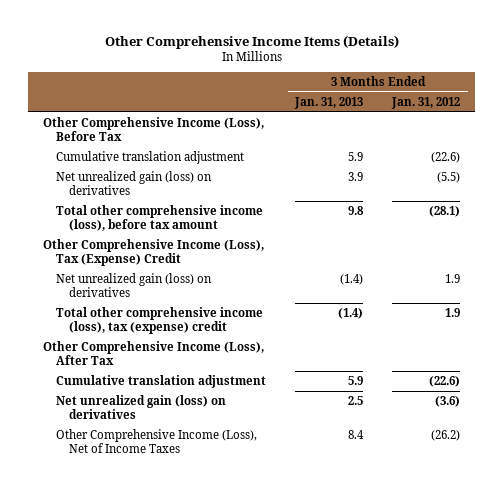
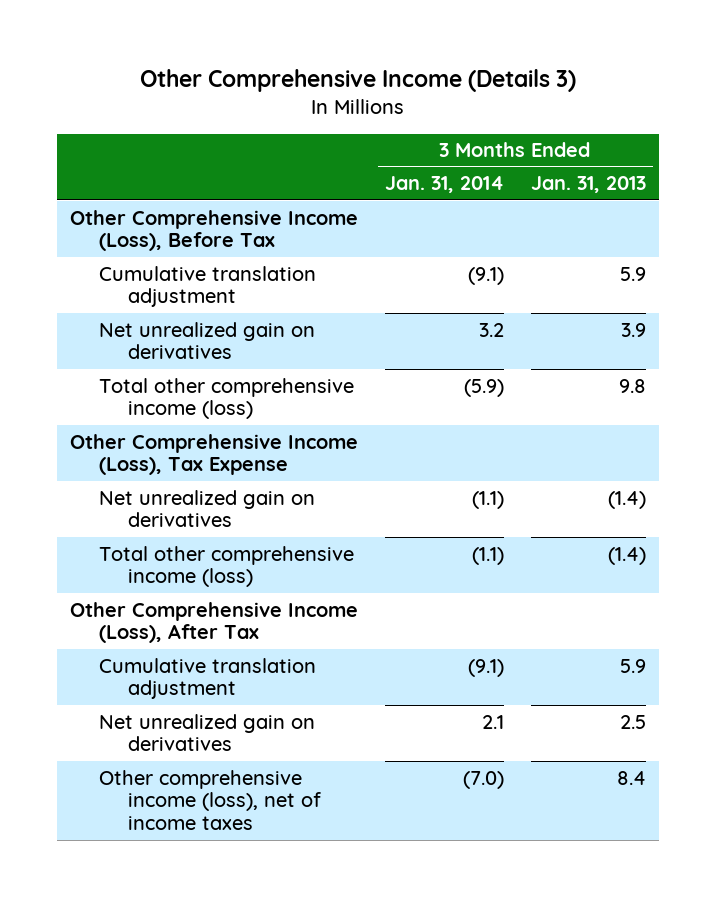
[104,34,399,49] Other Comprehensive Income Items (Details) -> [139,69,576,93] Other Comprehensive Income (Details 3)
[391,96,461,109] Jan. 31, 2012 -> none
none -> [384,176,504,194] Jan. 31, 2014
[55,170,212,195] Net unrealized gain (loss) on derivatives -> [99,321,316,360] Net unrealized gain on derivatives
[55,204,263,231] Total other comprehensive income (loss), before tax amount -> [99,377,355,420] Total other comprehensive income (loss)
[42,238,264,266] Other Comprehensive Income (Loss), Tax (Expense) Credit -> [70,433,359,476] Other Comprehensive Income (Loss), Tax Expense
[55,272,212,297] Net unrealized gain (loss) on derivatives -> [99,489,316,528] Net unrealized gain on derivatives
[55,306,263,334] Total other comprehensive income (loss), tax (expense) credit -> [99,545,355,588] Total other comprehensive income (loss)
[55,394,226,419] Net unrealized gain (loss) on derivatives -> [99,713,316,752] Net unrealized gain on derivatives
[55,428,257,453] Other Comprehensive Income (Loss), Net of Income Taxes -> [99,769,322,831] Other comprehensive income (loss), net of income taxes

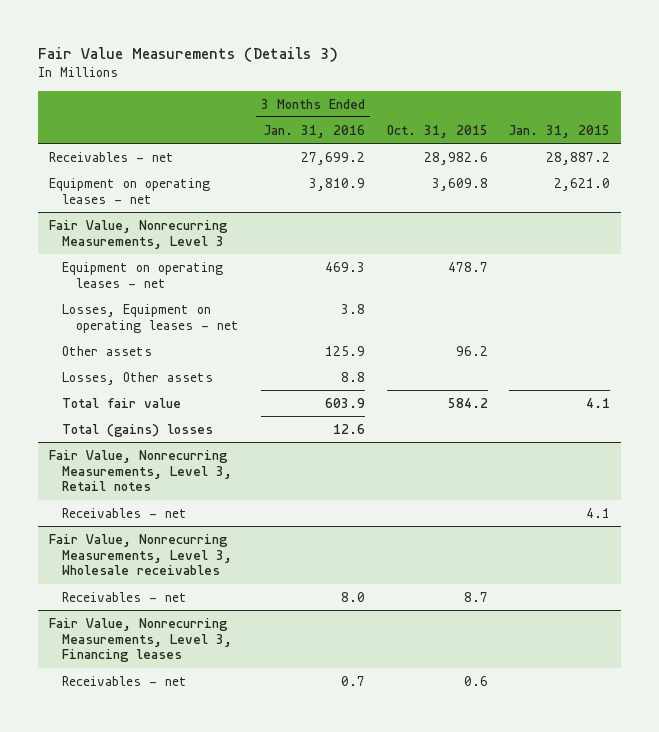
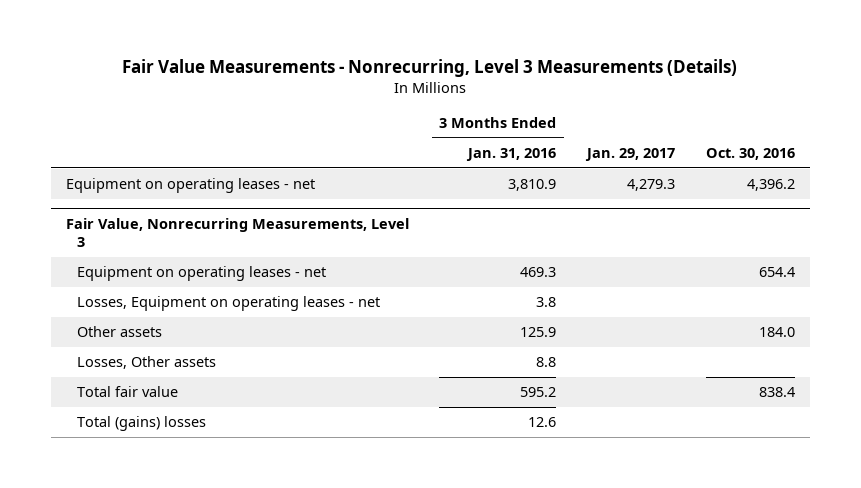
[37,46,338,62] Fair Value Measurements (Details 3) -> [122,59,738,78] Fair Value Measurements - Nonrecurring, Level 3 Measurements (Details)
[386,124,488,138] Oct. 31, 2015 -> none
[509,124,611,138] Jan. 31, 2015 -> none
none -> [585,147,676,161] Jan. 29, 2017
none -> [705,147,795,160] Oct. 30, 2016
[48,151,174,162] Receivables - net -> none
[324,397,365,408] 603.9 -> [520,387,557,398] 595.2
[48,449,233,492] Fair Value, Nonrecurring Measurements, Level 3, Retail notes -> none
[62,507,188,518] Receivables - net -> none
[48,533,233,576] Fair Value, Nonrecurring Measurements, Level 3, Wholesale receivables -> none
[62,591,188,602] Receivables - net -> none
[48,617,233,663] Fair Value, Nonrecurring Measurements, Level 3, Financing leases -> none
[62,675,188,686] Receivables - net -> none

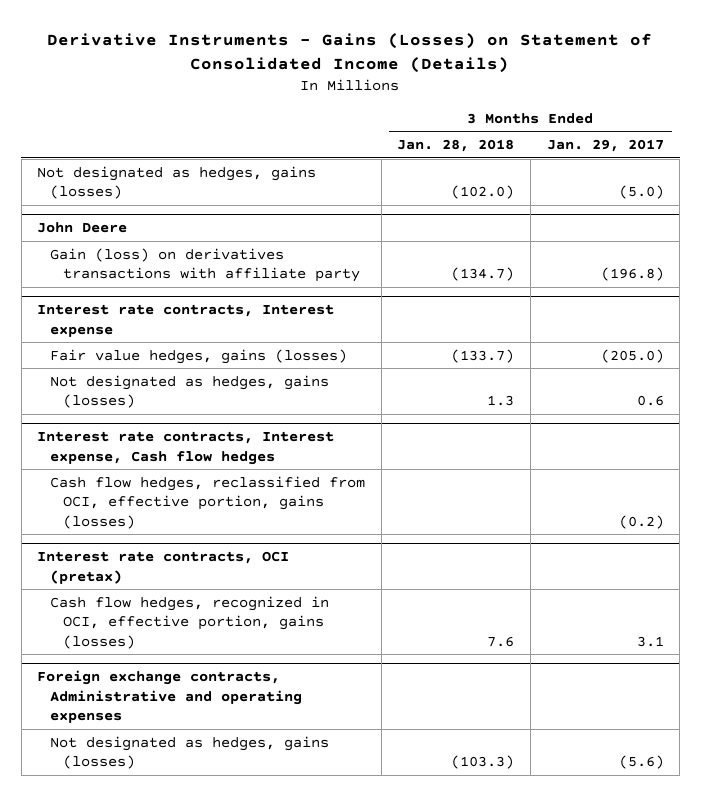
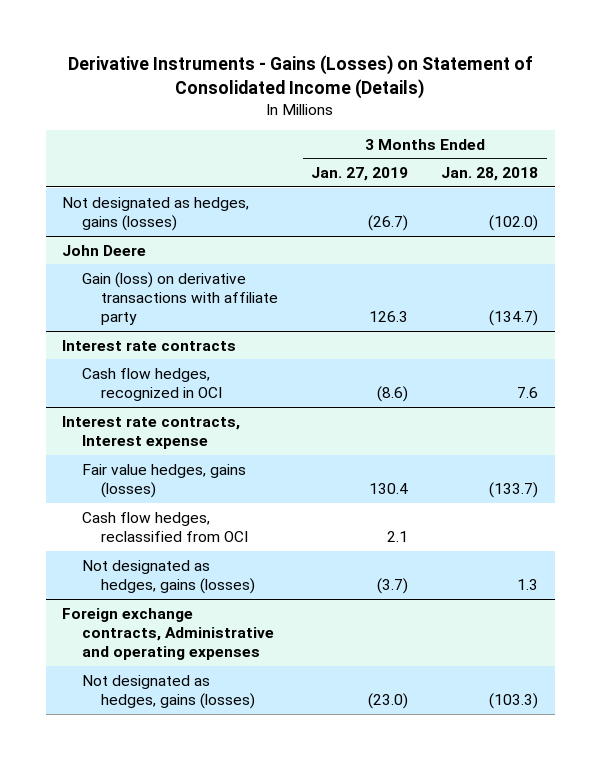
[546,138,664,152] Jan. 29, 2017 -> none
none -> [311,166,409,181] Jan. 27, 2019
[50,247,361,283] Gain (loss) on derivatives transactions with affiliate party -> [81,271,279,326] Gain (loss) on derivative transactions with affiliate party
none -> [62,339,237,351] Interest rate contracts
none -> [81,367,223,401] Cash flow hedges, recognized in OCI
none -> [81,511,249,542] Cash flow hedges, reclassified from OCI
[37,431,335,465] Interest rate contracts, Interest expense, Cash flow hedges -> none
[50,475,366,529] Cash flow hedges, reclassified from OCI, effective portion, gains (losses) -> none
[37,551,290,584] Interest rate contracts, OCI (pretax) -> none
[50,595,330,649] Cash flow hedges, recognized in OCI, effective portion, gains (losses) -> none

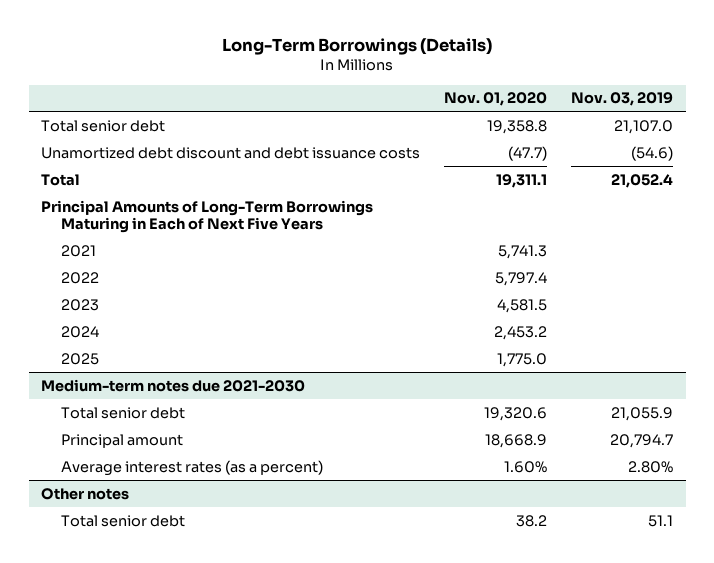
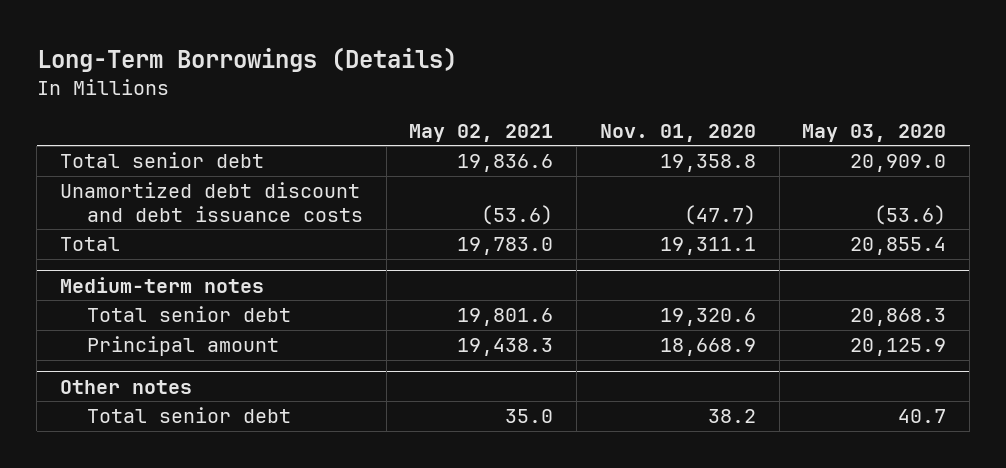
[571,92,674,107] Nov. 03, 2019 -> none
none -> [409,123,554,142] May 02, 2021
none -> [802,123,947,142] May 03, 2020
[40,199,373,233] Principal Amounts of Long-Term Borrowings Maturing in Each of Next Five Years -> none
[60,244,96,257] 2021 -> none
[60,271,99,284] 2022 -> none
[60,298,99,311] 2023 -> none
[60,325,99,338] 2024 -> none
[60,352,99,365] 2025 -> none
[40,378,305,392] Medium-term notes due 2021-2030 -> [59,276,264,293] Medium-term notes
[60,459,323,476] Average interest rates (as a percent) -> none

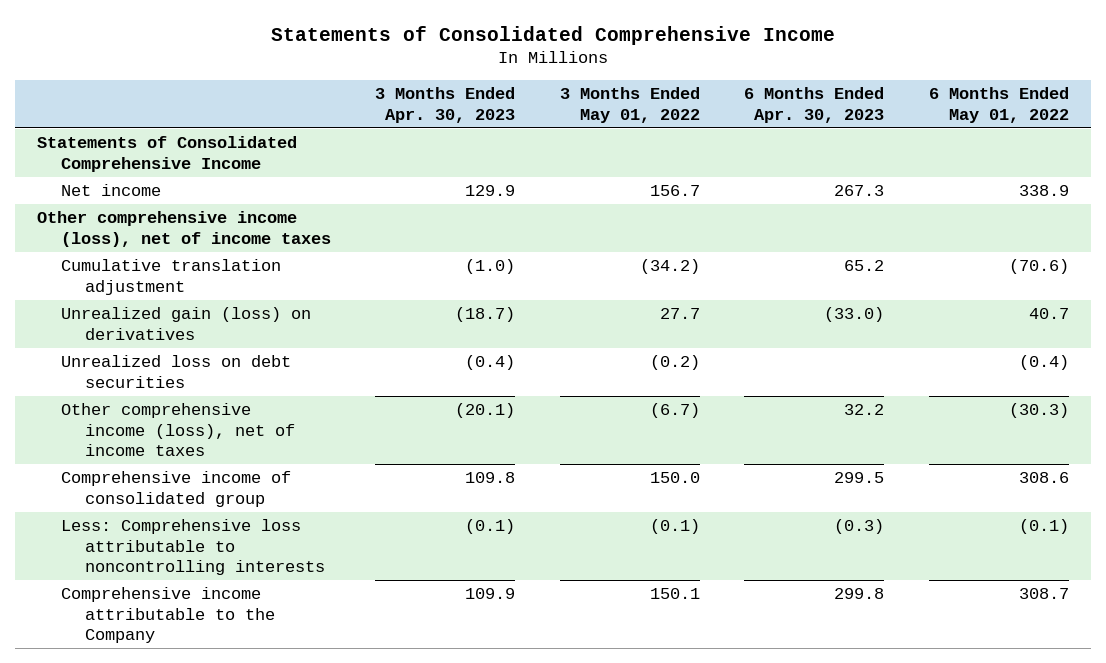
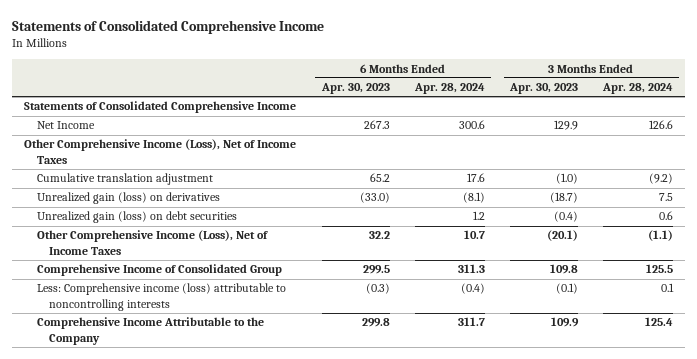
[559,87,700,123] 3 Months Ended May 01, 2022 -> none
[928,87,1069,123] 6 Months Ended May 01, 2022 -> none
none -> [413,83,485,95] Apr. 28, 2024
none -> [601,83,673,95] Apr. 28, 2024
[60,184,161,197] Net income -> [36,121,95,130] Net Income
[36,211,331,247] Other comprehensive income (loss), net of income taxes -> [24,139,297,164] Other Comprehensive Income (Loss), Net of Income Taxes
[60,355,291,388] Unrealized loss on debt securities -> [36,211,237,224] Unrealized gain (loss) on debt securities
[60,403,295,457] Other comprehensive income (loss), net of income taxes -> [36,230,268,255] Other Comprehensive Income (Loss), Net of Income Taxes
[60,471,291,507] Comprehensive income of consolidated group -> [36,264,282,277] Comprehensive Income of Consolidated Group
[60,519,325,576] Less: Comprehensive loss attributable to noncontrolling interests -> [36,283,286,311] Less: Comprehensive income (loss) attributable to noncontrolling interests
[60,587,275,644] Comprehensive income attributable to the Company -> [36,317,264,345] Comprehensive Income Attributable to the Company

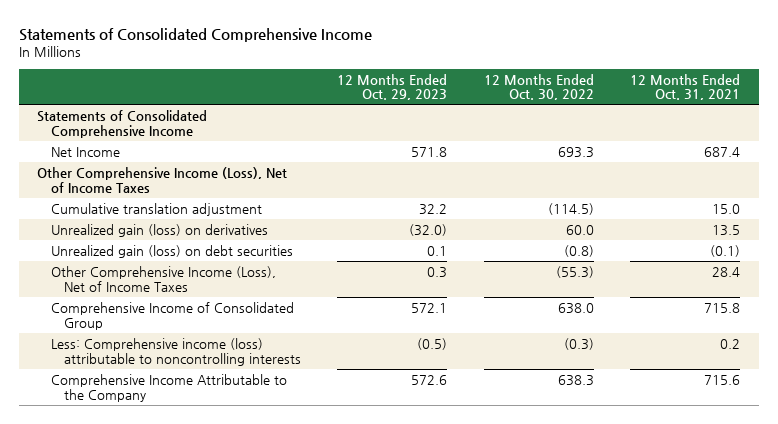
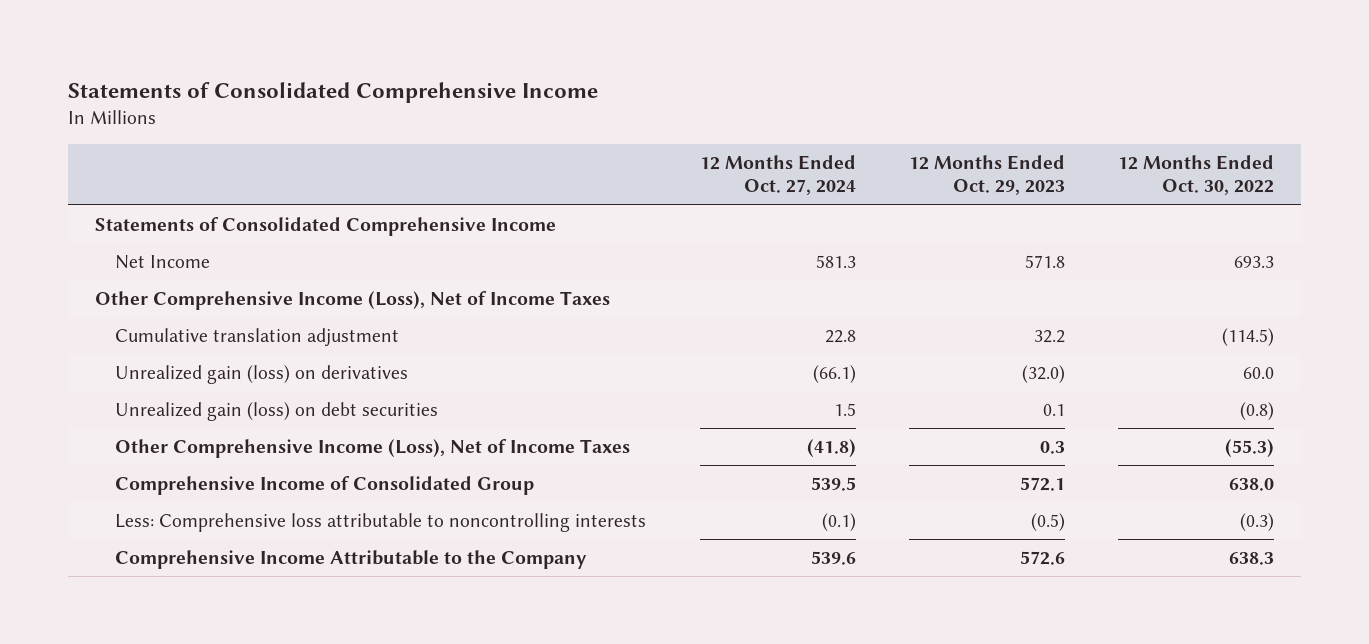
[630,73,741,101] 12 Months Ended Oct. 31, 2021 -> none
none -> [699,154,856,196] 12 Months Ended Oct. 27, 2024
[50,337,301,366] Less: Comprehensive income (loss) attributable to noncontrolling interests -> [115,512,647,532] Less: Comprehensive loss attributable to noncontrolling interests

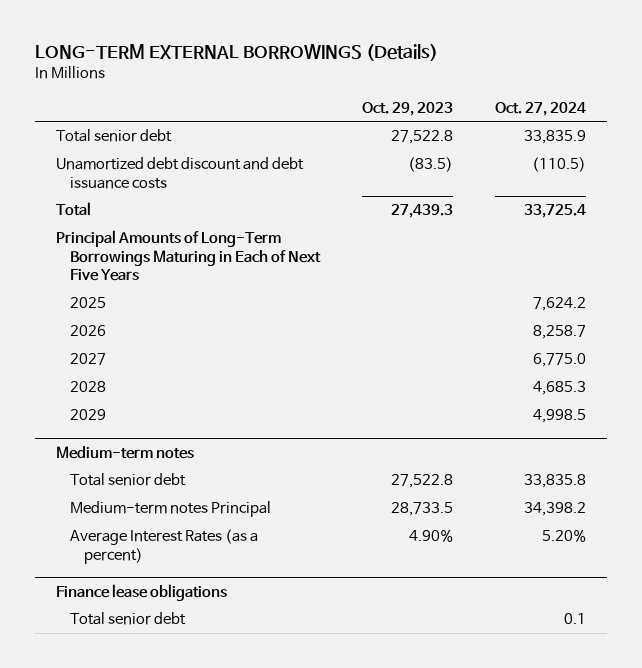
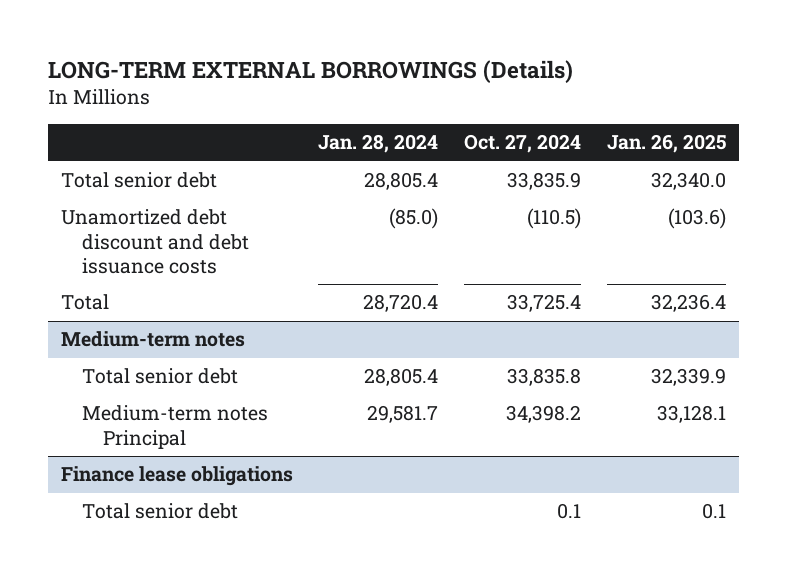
[361,101,453,116] Oct. 29, 2023 -> none
none -> [318,134,439,154] Jan. 28, 2024
none -> [606,134,726,154] Jan. 26, 2025
[55,230,321,282] Principal Amounts of Long-Term Borrowings Maturing in Each of Next Five Years -> none
[69,297,106,309] 2025 -> none
[69,325,106,337] 2026 -> none
[69,353,106,366] 2027 -> none
[69,381,106,393] 2028 -> none
[69,409,106,421] 2029 -> none
[69,529,258,564] Average Interest Rates (as a percent) -> none

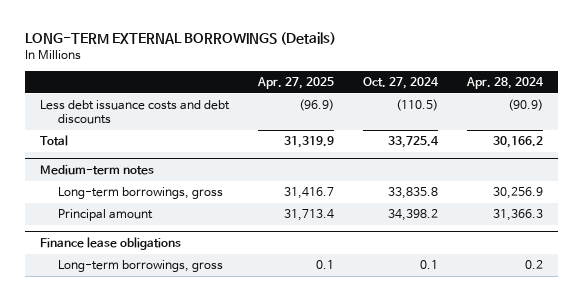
[318,134,439,154] Jan. 28, 2024 -> none
[606,134,726,154] Jan. 26, 2025 -> none
none -> [256,76,334,89] Apr. 27, 2025
none -> [466,76,545,89] Apr. 28, 2024
[60,172,217,189] Total senior debt -> none
[60,209,249,275] Unamortized debt discount and debt issuance costs -> [39,100,230,124] Less debt issuance costs and debt discounts
[81,368,238,385] Total senior debt -> [57,187,223,200] Long-term borrowings, gross
[81,405,268,449] Medium-term notes Principal -> [57,209,153,222] Principal amount
[81,503,238,520] Total senior debt -> [57,260,223,273] Long-term borrowings, gross

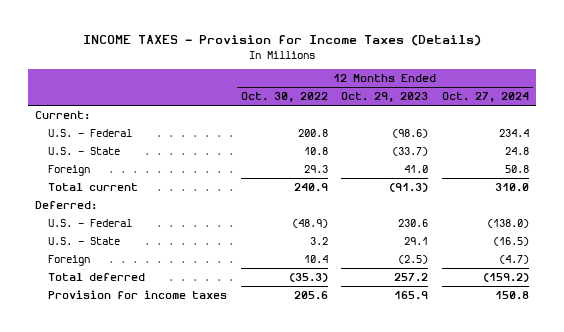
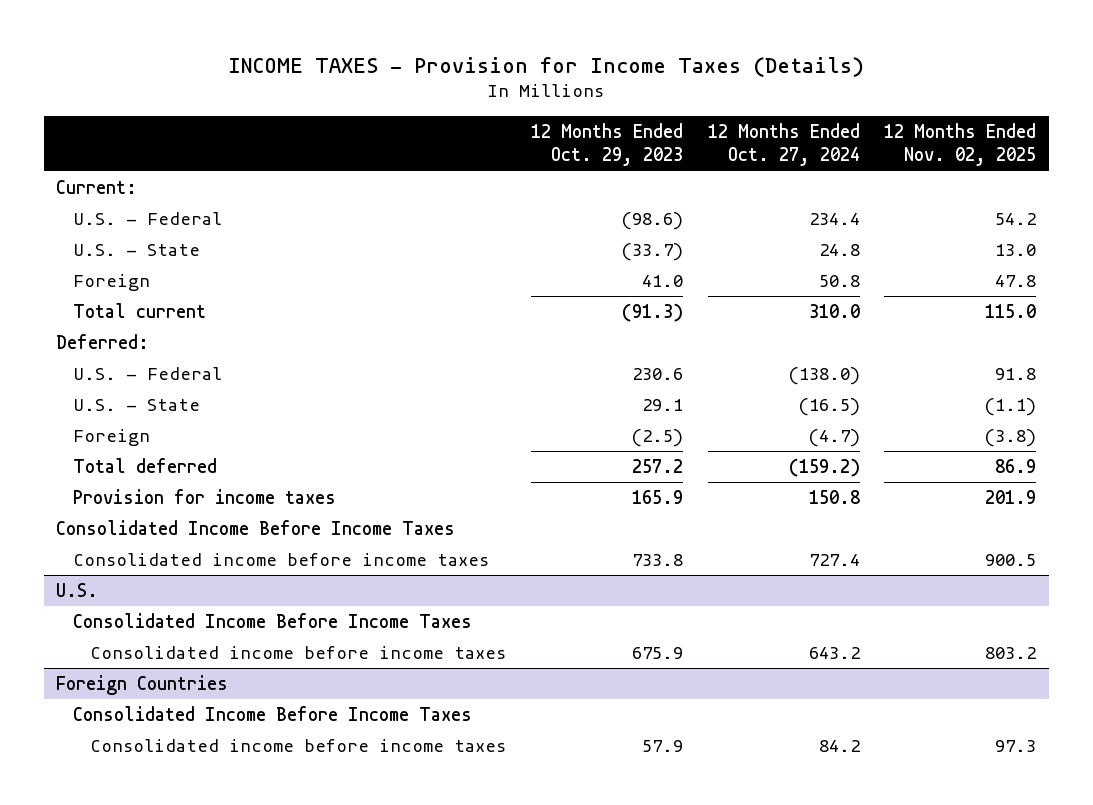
[240,92,328,103] Oct. 30, 2022 -> none
none -> [884,123,1037,167] 12 Months Ended Nov. 02, 2025
none -> [56,520,456,536] Consolidated Income Before Income Taxes
none -> [73,553,490,567] Consolidated income before income taxes
none -> [56,583,99,598] U.S.
none -> [73,613,473,629] Consolidated Income Before Income Taxes
none -> [90,646,507,660] Consolidated income before income taxes
none -> [56,675,229,696] Foreign Countries
none -> [73,706,473,722] Consolidated Income Before Income Taxes
none -> [90,739,507,753] Consolidated income before income taxes

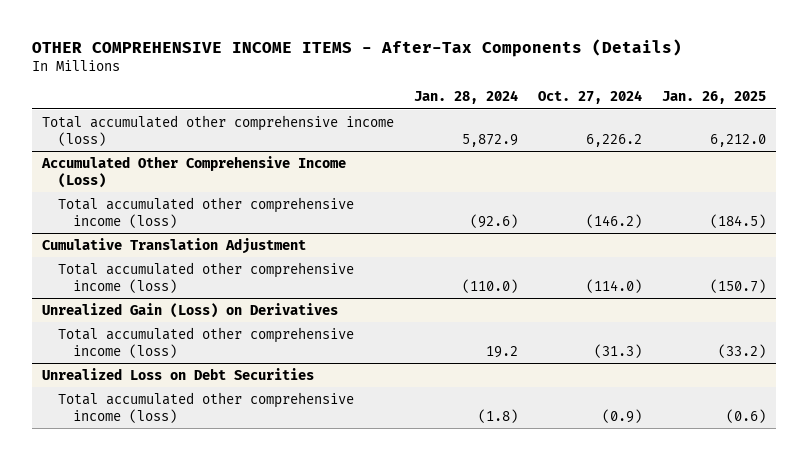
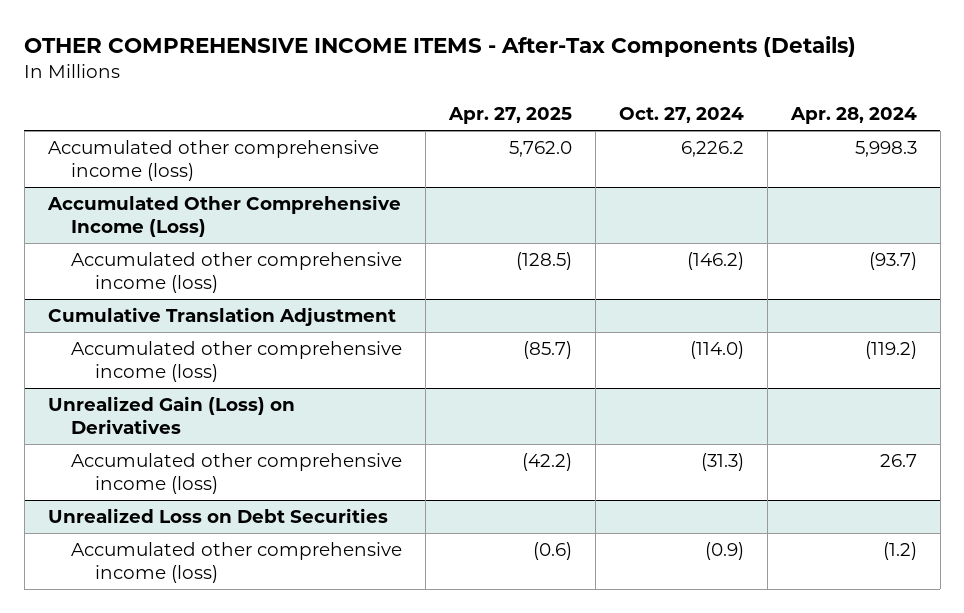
[413,90,518,105] Jan. 28, 2024 -> none
[661,91,766,105] Jan. 26, 2025 -> none
none -> [447,107,572,125] Apr. 27, 2025
none -> [789,107,917,125] Apr. 28, 2024
[42,114,395,146] Total accumulated other comprehensive income (loss) -> [47,140,379,181] Accumulated other comprehensive income (loss)
[57,196,354,228] Total accumulated other comprehensive income (loss) -> [71,252,403,293] Accumulated other comprehensive income (loss)
[57,261,354,293] Total accumulated other comprehensive income (loss) -> [71,341,403,382] Accumulated other comprehensive income (loss)
[57,326,354,358] Total accumulated other comprehensive income (loss) -> [71,453,403,494] Accumulated other comprehensive income (loss)
[57,391,354,423] Total accumulated other comprehensive income (loss) -> [71,542,403,583] Accumulated other comprehensive income (loss)

